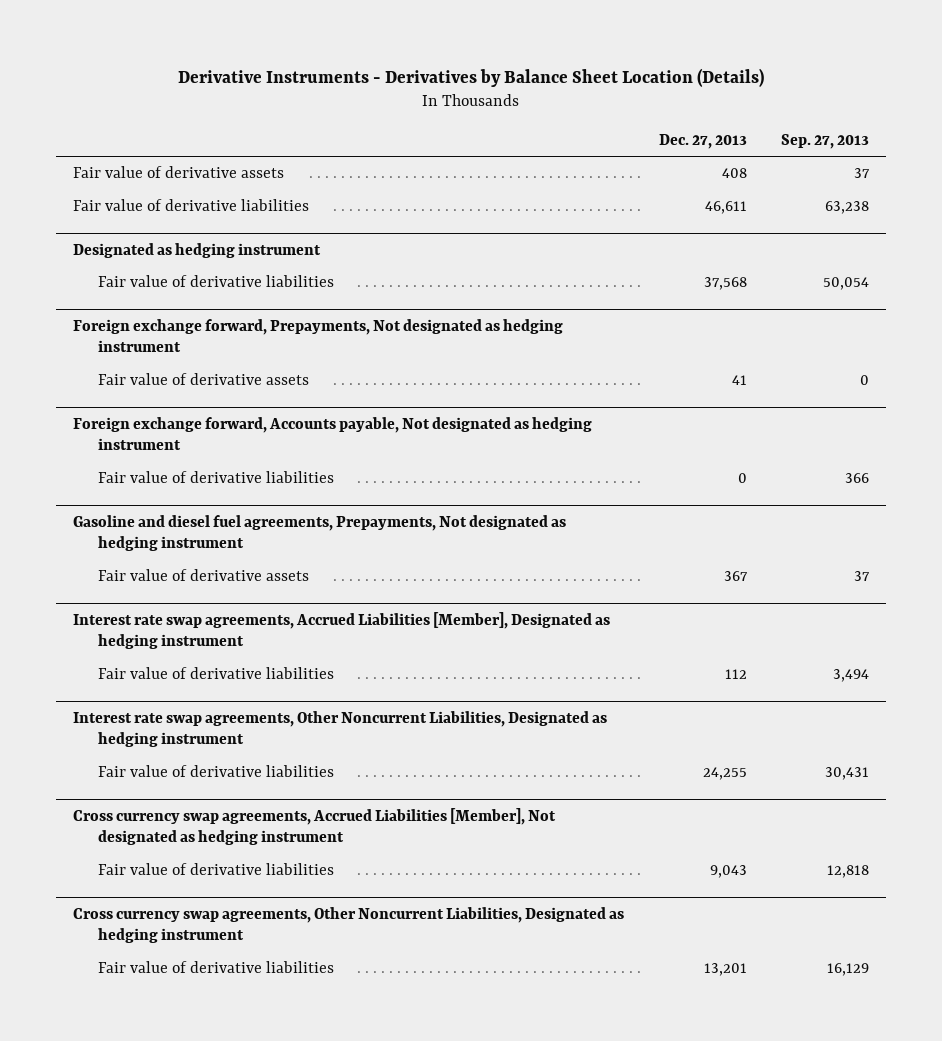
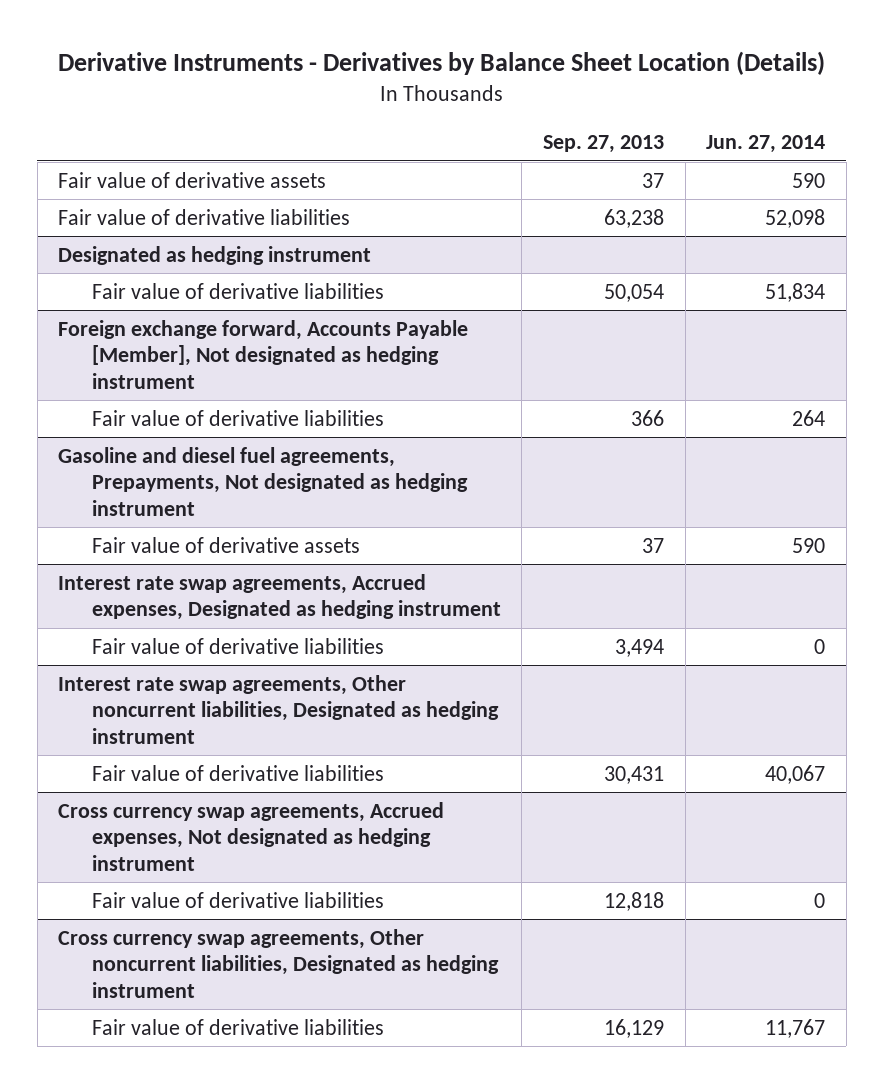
[658,133,747,149] Dec. 27, 2013 -> none
none -> [706,135,826,154] Jun. 27, 2014
[72,319,563,353] Foreign exchange forward, Prepayments, Not designated as hedging instrument -> none
[97,373,309,386] Fair value of derivative assets -> none
[72,417,592,451] Foreign exchange forward, Accounts payable, Not designated as hedging instrument -> [58,319,469,389] Foreign exchange forward, Accounts Payable [Member], Not designated as hedging instrument
[72,612,610,650] Interest rate swap agreements, Accrued Liabilities [Member], Designated as hedging instrument -> [58,573,501,621] Interest rate swap agreements, Accrued expenses, Designated as hedging instrument
[72,711,607,748] Interest rate swap agreements, Other Noncurrent Liabilities, Designated as hedging instrument -> [58,674,499,744] Interest rate swap agreements, Other noncurrent liabilities, Designated as hedging instrument
[72,808,556,846] Cross currency swap agreements, Accrued Liabilities [Member], Not designated as hedging instrument -> [58,801,445,871] Cross currency swap agreements, Accrued expenses, Not designated as hedging instrument
[72,907,624,944] Cross currency swap agreements, Other Noncurrent Liabilities, Designated as hedging instrument -> [58,928,499,998] Cross currency swap agreements, Other noncurrent liabilities, Designated as hedging instrument

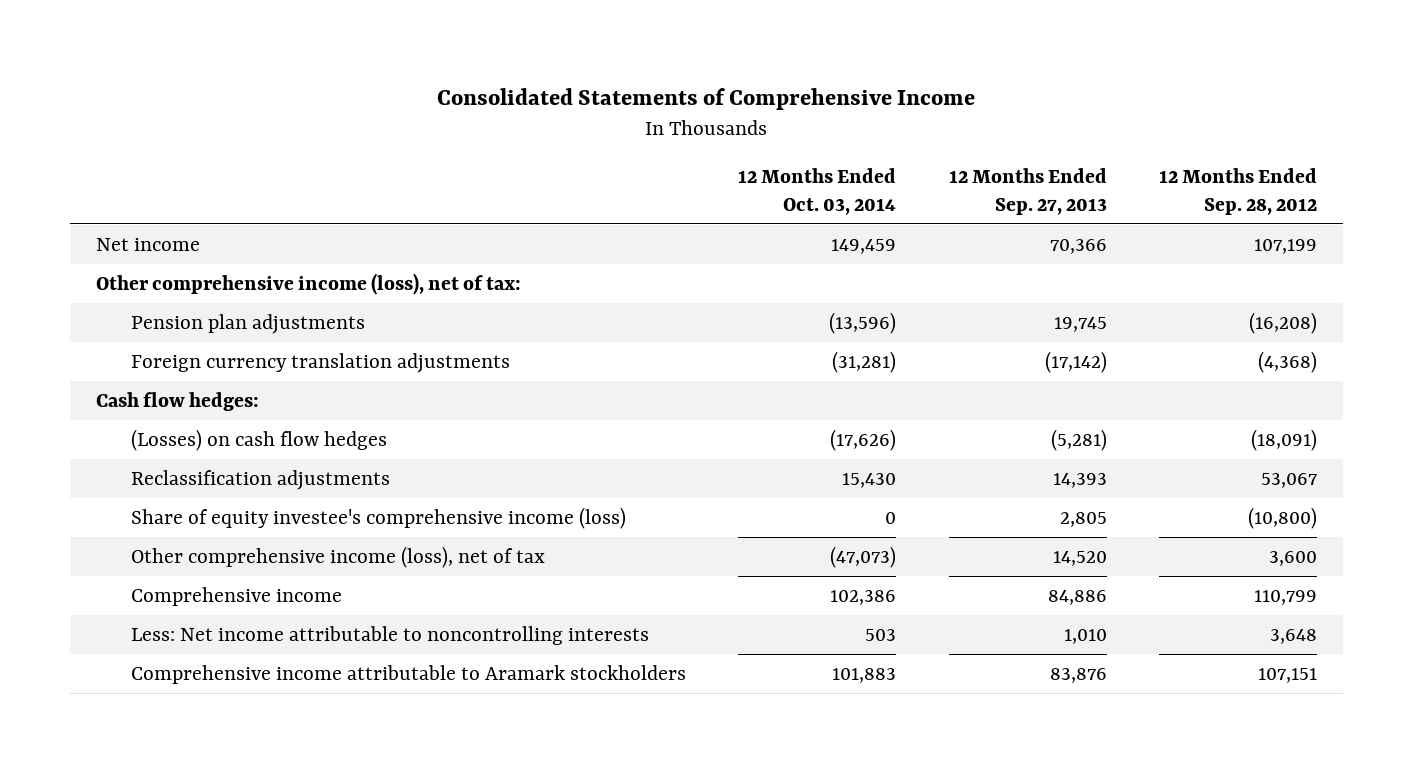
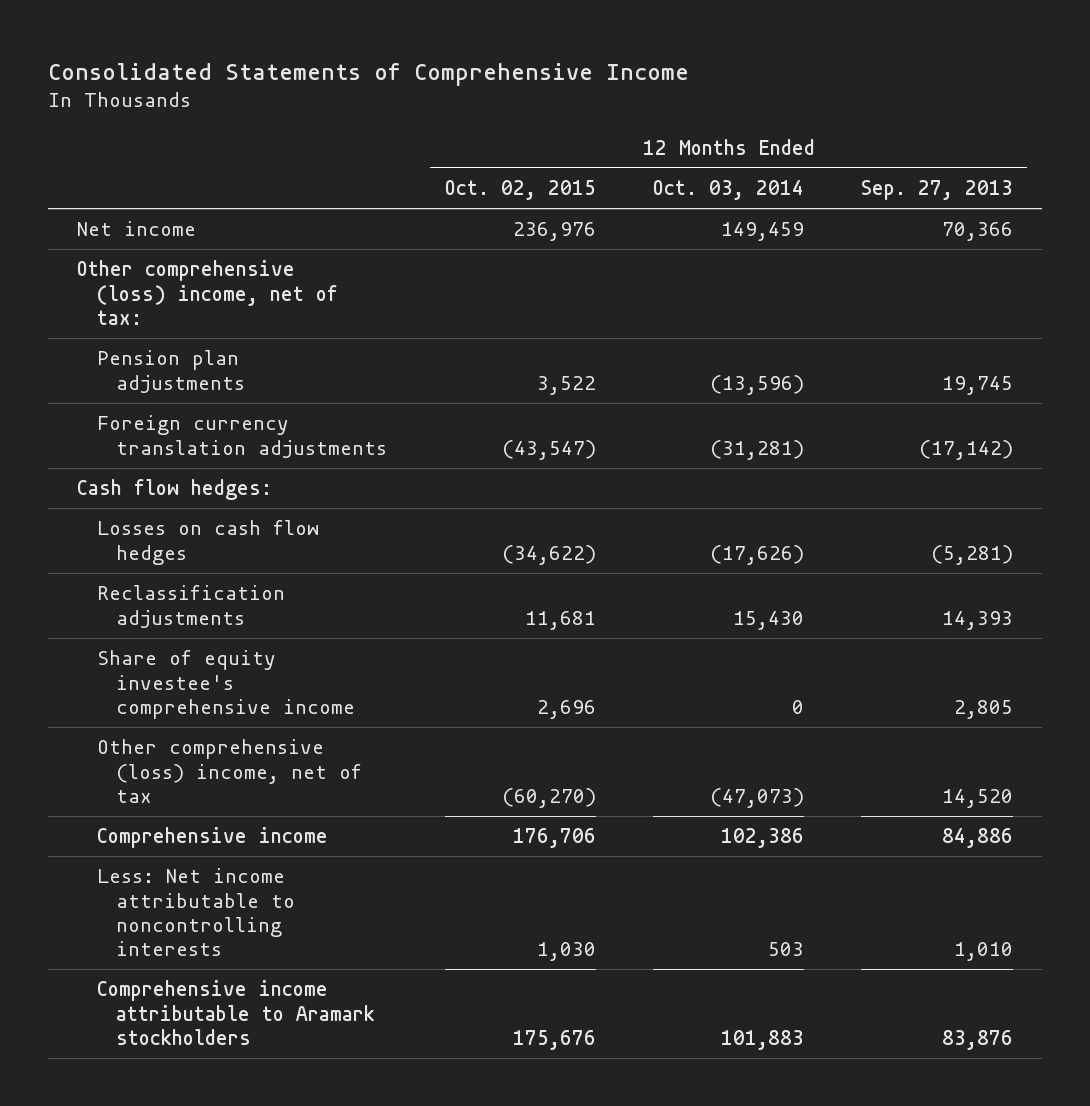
[1158,168,1317,215] 12 Months Ended Sep. 28, 2012 -> none
none -> [444,179,596,200] Oct. 02, 2015
[95,272,521,295] Other comprehensive income (loss), net of tax: -> [76,260,338,325] Other comprehensive (loss) income, net of tax:
[130,428,387,451] (Losses) on cash flow hedges -> [96,520,319,565] Losses on cash flow hedges
[130,506,626,529] Share of equity investee's comprehensive income (loss) -> [96,650,356,719] Share of equity investee's comprehensive income
[130,545,545,568] Other comprehensive income (loss), net of tax -> [96,739,363,803] Other comprehensive (loss) income, net of tax

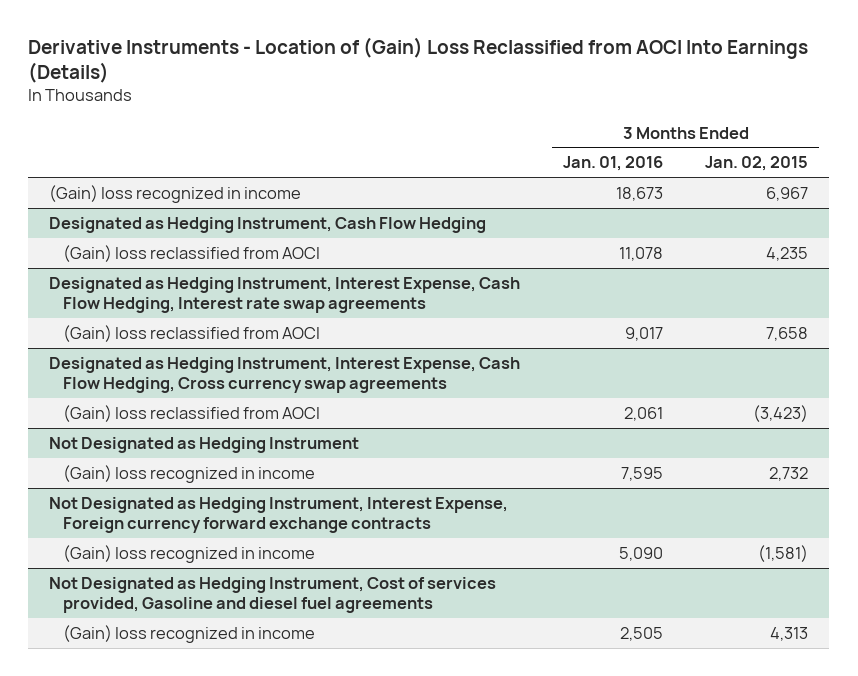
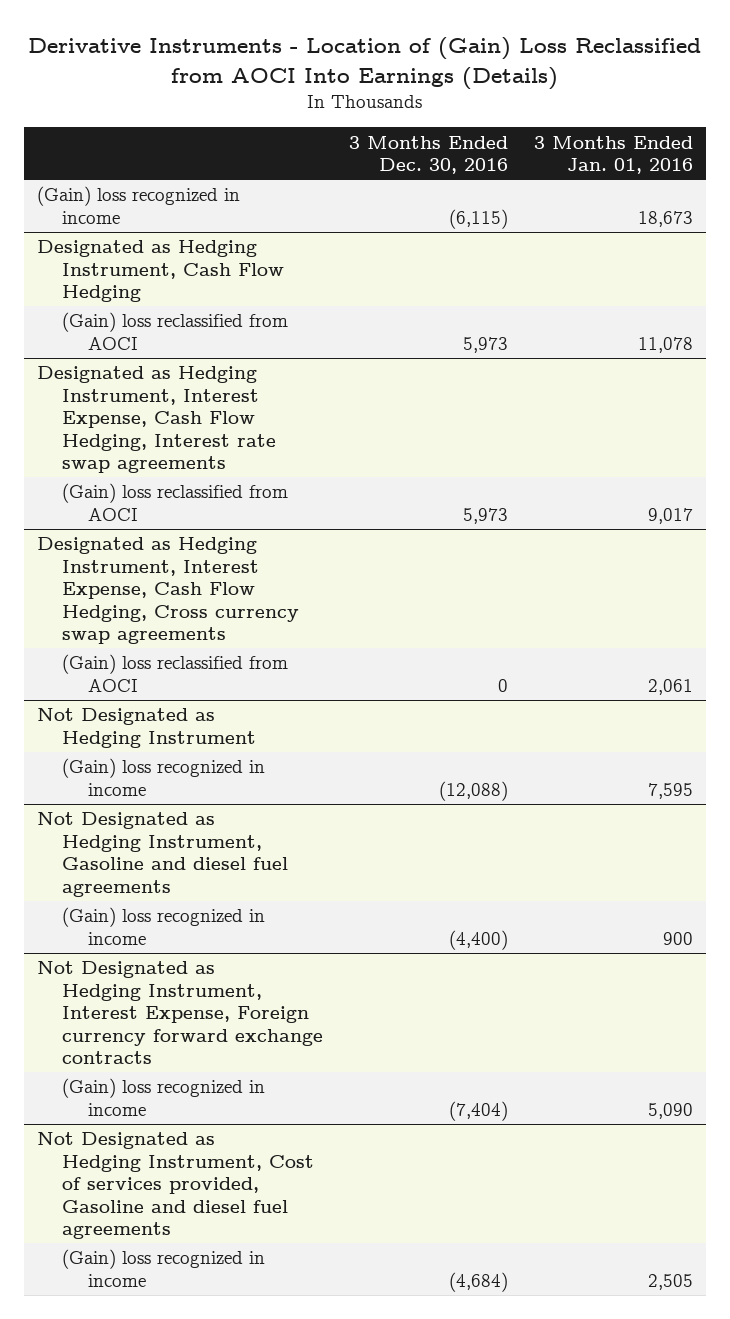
[705,156,809,172] Jan. 02, 2015 -> none
none -> [349,135,509,175] 3 Months Ended Dec. 30, 2016
none -> [36,812,289,897] Not Designated as Hedging Instrument, Gasoline and diesel fuel agreements
none -> [62,907,266,945] (Gain) loss recognized in income

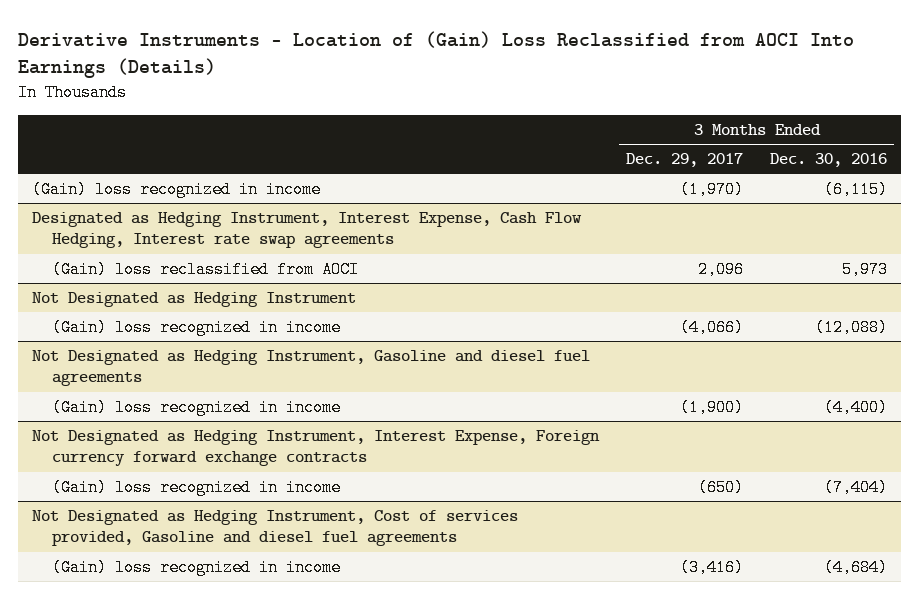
[534,135,694,175] 3 Months Ended Jan. 01, 2016 -> none
none -> [626,153,744,168] Dec. 29, 2017
[36,240,285,303] Designated as Hedging Instrument, Cash Flow Hedging -> none
[62,312,289,350] (Gain) loss reclassified from AOCI -> none
[36,537,300,645] Designated as Hedging Instrument, Interest Expense, Cash Flow Hedging, Cross currency swap agreements -> none
[62,654,289,692] (Gain) loss reclassified from AOCI -> none

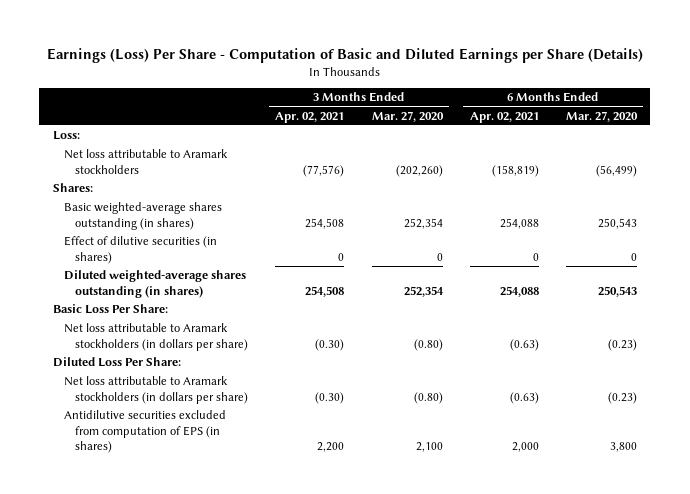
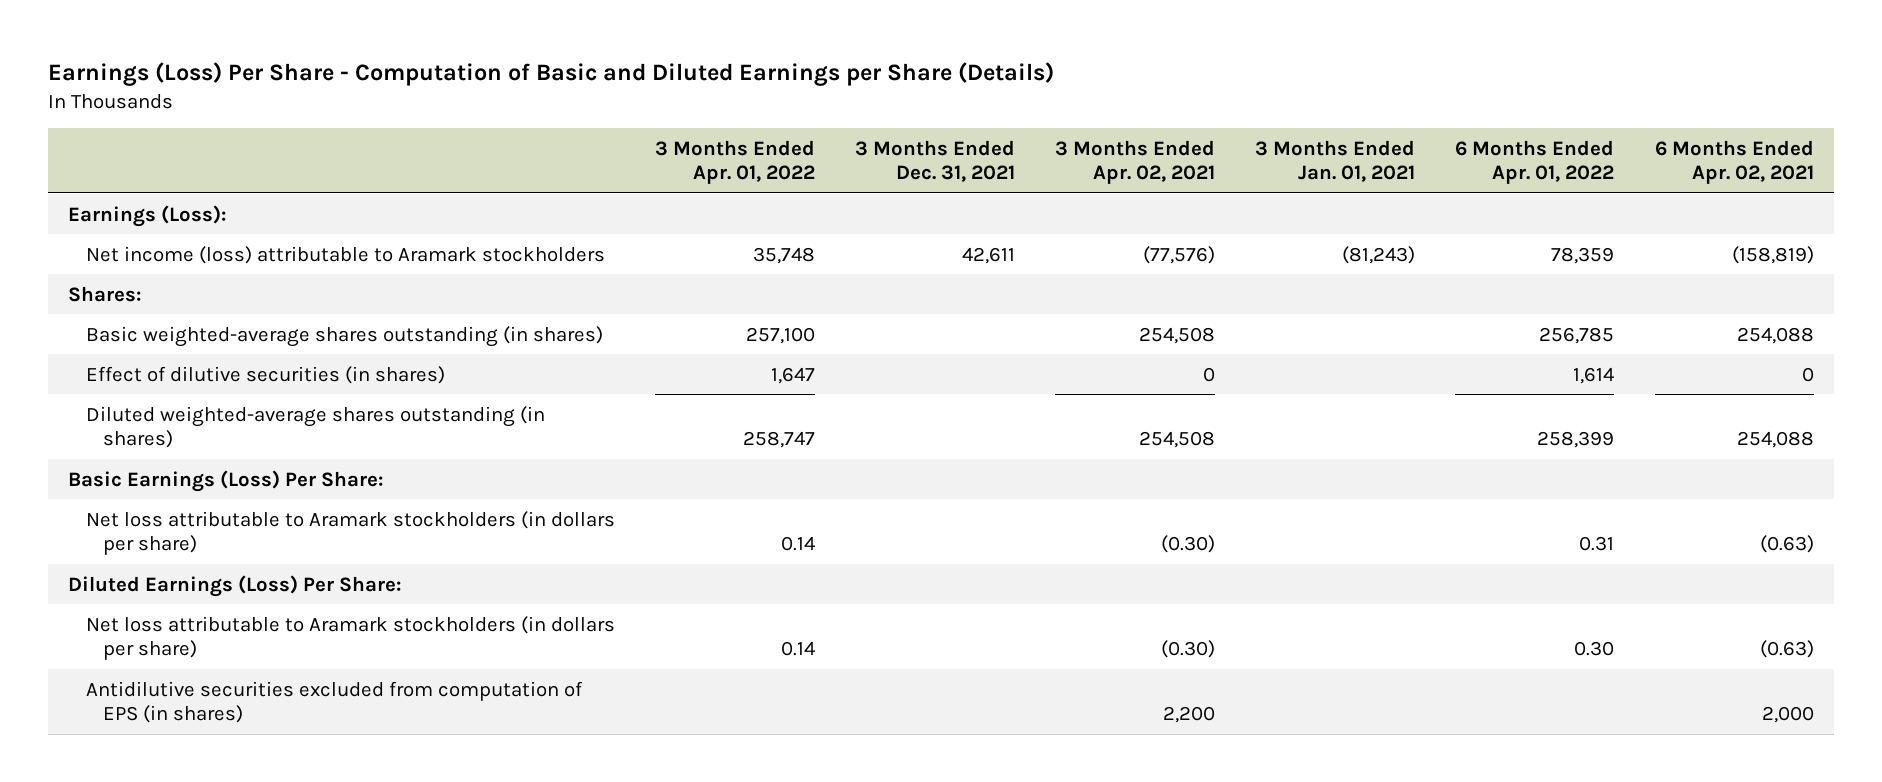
[371,110,444,122] Mar. 27, 2020 -> none
[565,110,638,122] Mar. 27, 2020 -> none
none -> [654,139,815,185] 3 Months Ended Apr. 01, 2022
none -> [854,139,1015,183] 3 Months Ended Dec. 31, 2021
none -> [1255,139,1416,183] 3 Months Ended Jan. 01, 2021
none -> [1455,139,1615,185] 6 Months Ended Apr. 01, 2022
[52,131,80,141] Loss: -> [68,204,228,227] Earnings (Loss):
[64,149,229,174] Net loss attributable to Aramark stockholders -> [85,245,605,264] Net income (loss) attributable to Aramark stockholders
[52,304,168,315] Basic Loss Per Share: -> [68,469,385,492] Basic Earnings (Loss) Per Share:
[52,357,181,368] Diluted Loss Per Share: -> [68,574,403,597] Diluted Earnings (Loss) Per Share:

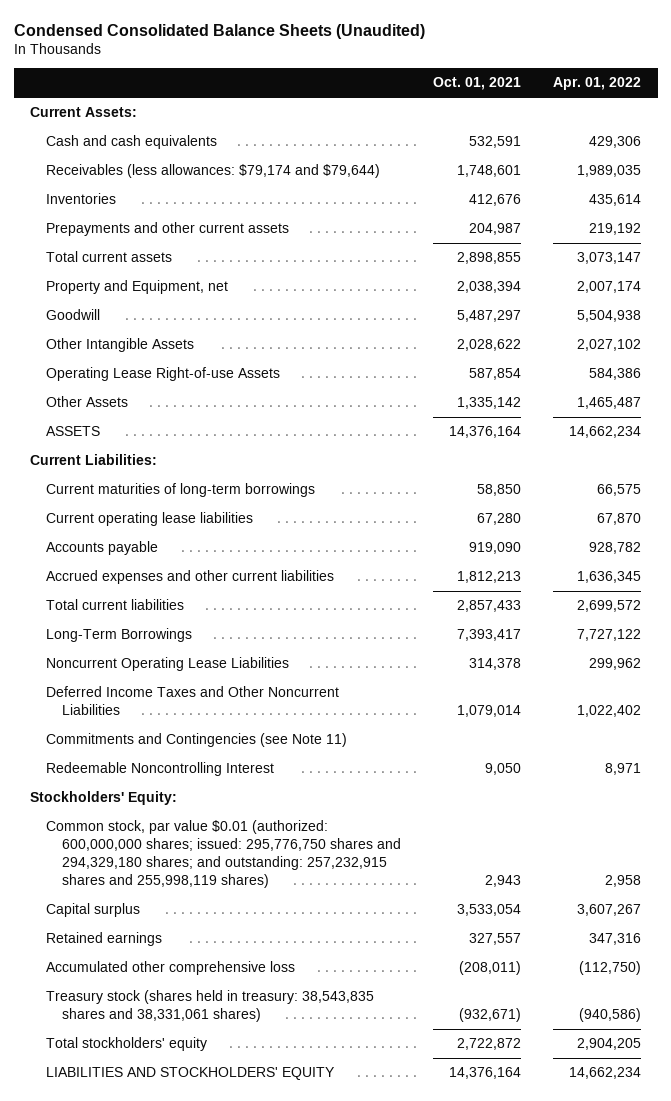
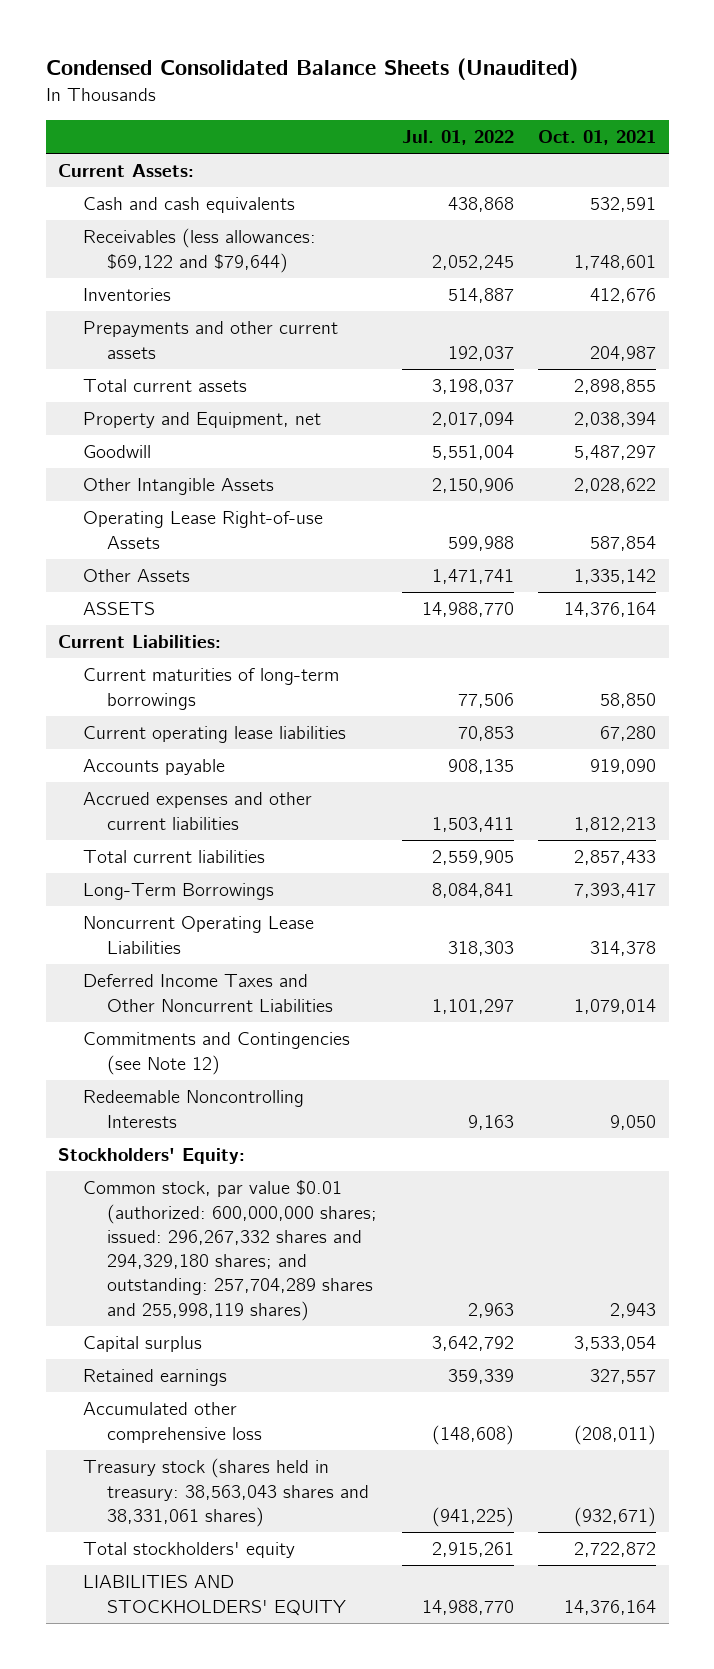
[553,77,642,91] Apr. 01, 2022 -> none
none -> [401,129,514,145] Jul. 01, 2022
[46,164,381,179] Receivables (less allowances: $79,174 and $79,644) -> [82,228,316,273] Receivables (less allowances: $69,122 and $79,644)
[46,733,348,748] Commitments and Contingencies (see Note 11) -> [82,1032,350,1075] Commitments and Contingencies (see Note 12)
[46,762,275,777] Redeemable Noncontrolling Interest -> [82,1090,304,1128] Redeemable Noncontrolling Interests
[46,820,402,889] Common stock, par value $0.01 (authorized: 600,000,000 shares; issued: 295,776,750 shares and 294,329,180 shares; and outstanding: 257,232,915 shares and 255,998,119 shares) -> [82,1180,378,1321] Common stock, par value $0.01 (authorized: 600,000,000 shares; issued: 296,267,332 shares and 294,329,180 shares; and outstanding: 257,704,289 shares and 255,998,119 shares)
[46,990,375,1023] Treasury stock (shares held in treasury: 38,543,835 shares and 38,331,061 shares) -> [82,1458,370,1527] Treasury stock (shares held in treasury: 38,563,043 shares and 38,331,061 shares)

